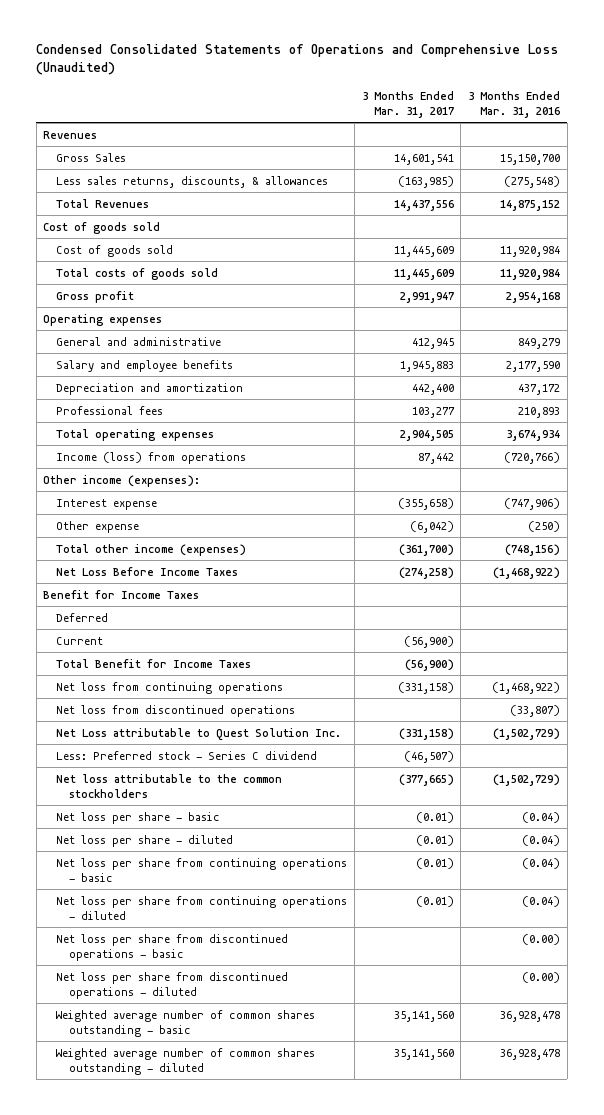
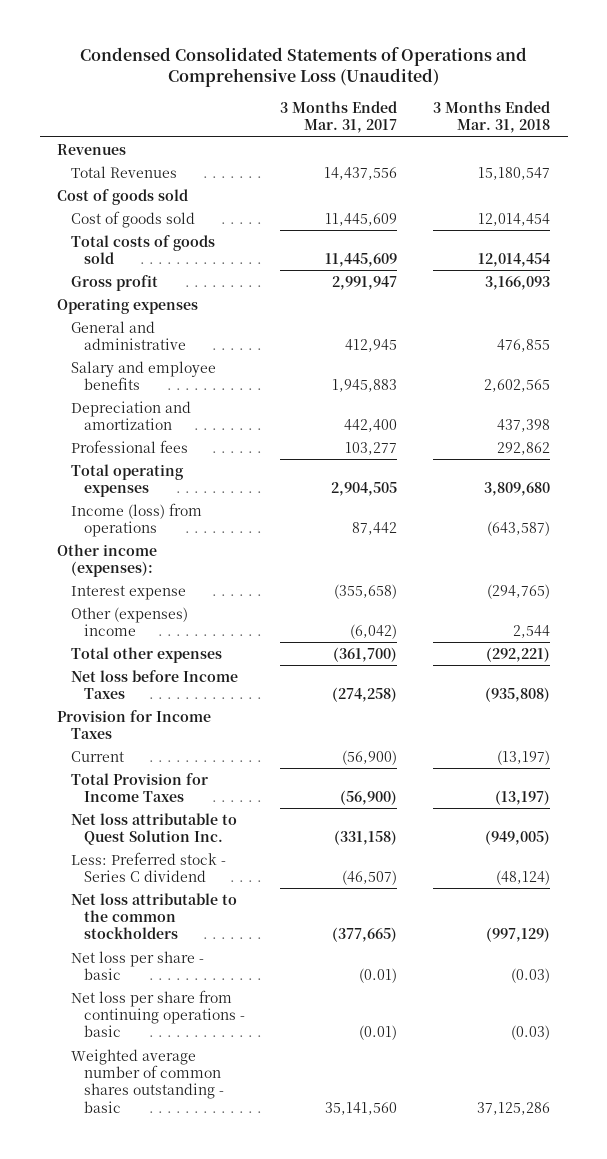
[468,90,561,118] 3 Months Ended Mar. 31, 2016 -> none
none -> [432,100,550,134] 3 Months Ended Mar. 31, 2018
[56,152,127,162] Gross Sales -> none
[56,175,329,188] Less sales returns, discounts, & allowances -> none
[56,612,109,622] Deferred -> none
[56,520,140,533] Other expense -> [70,606,188,636] Other (expenses) income
[56,543,247,556] Total other income (expenses) -> [70,646,222,663] Total other expenses
[56,566,239,576] Net Loss Before Income Taxes -> [70,669,238,699] Net loss before Income Taxes
[43,589,200,599] Benefit for Income Taxes -> [57,709,212,739] Provision for Income Taxes
[56,681,284,694] Net loss from continuing operations -> none
[56,704,296,717] Net loss from discontinued operations -> none
[56,658,252,668] Total Benefit for Income Taxes -> [70,772,208,802] Total Provision for Income Taxes
[56,727,342,741] Net Loss attributable to Quest Solution Inc. -> [70,812,237,845] Net loss attributable to Quest Solution Inc.
[56,834,234,847] Net loss per share - diluted -> none
[56,895,348,920] Net loss per share from continuing operations - diluted -> none
[56,933,289,961] Net loss per share from discontinued operations - basic -> none
[56,971,289,999] Net loss per share from discontinued operations - diluted -> none
[56,1047,316,1075] Weighted average number of common shares outstanding - diluted -> none

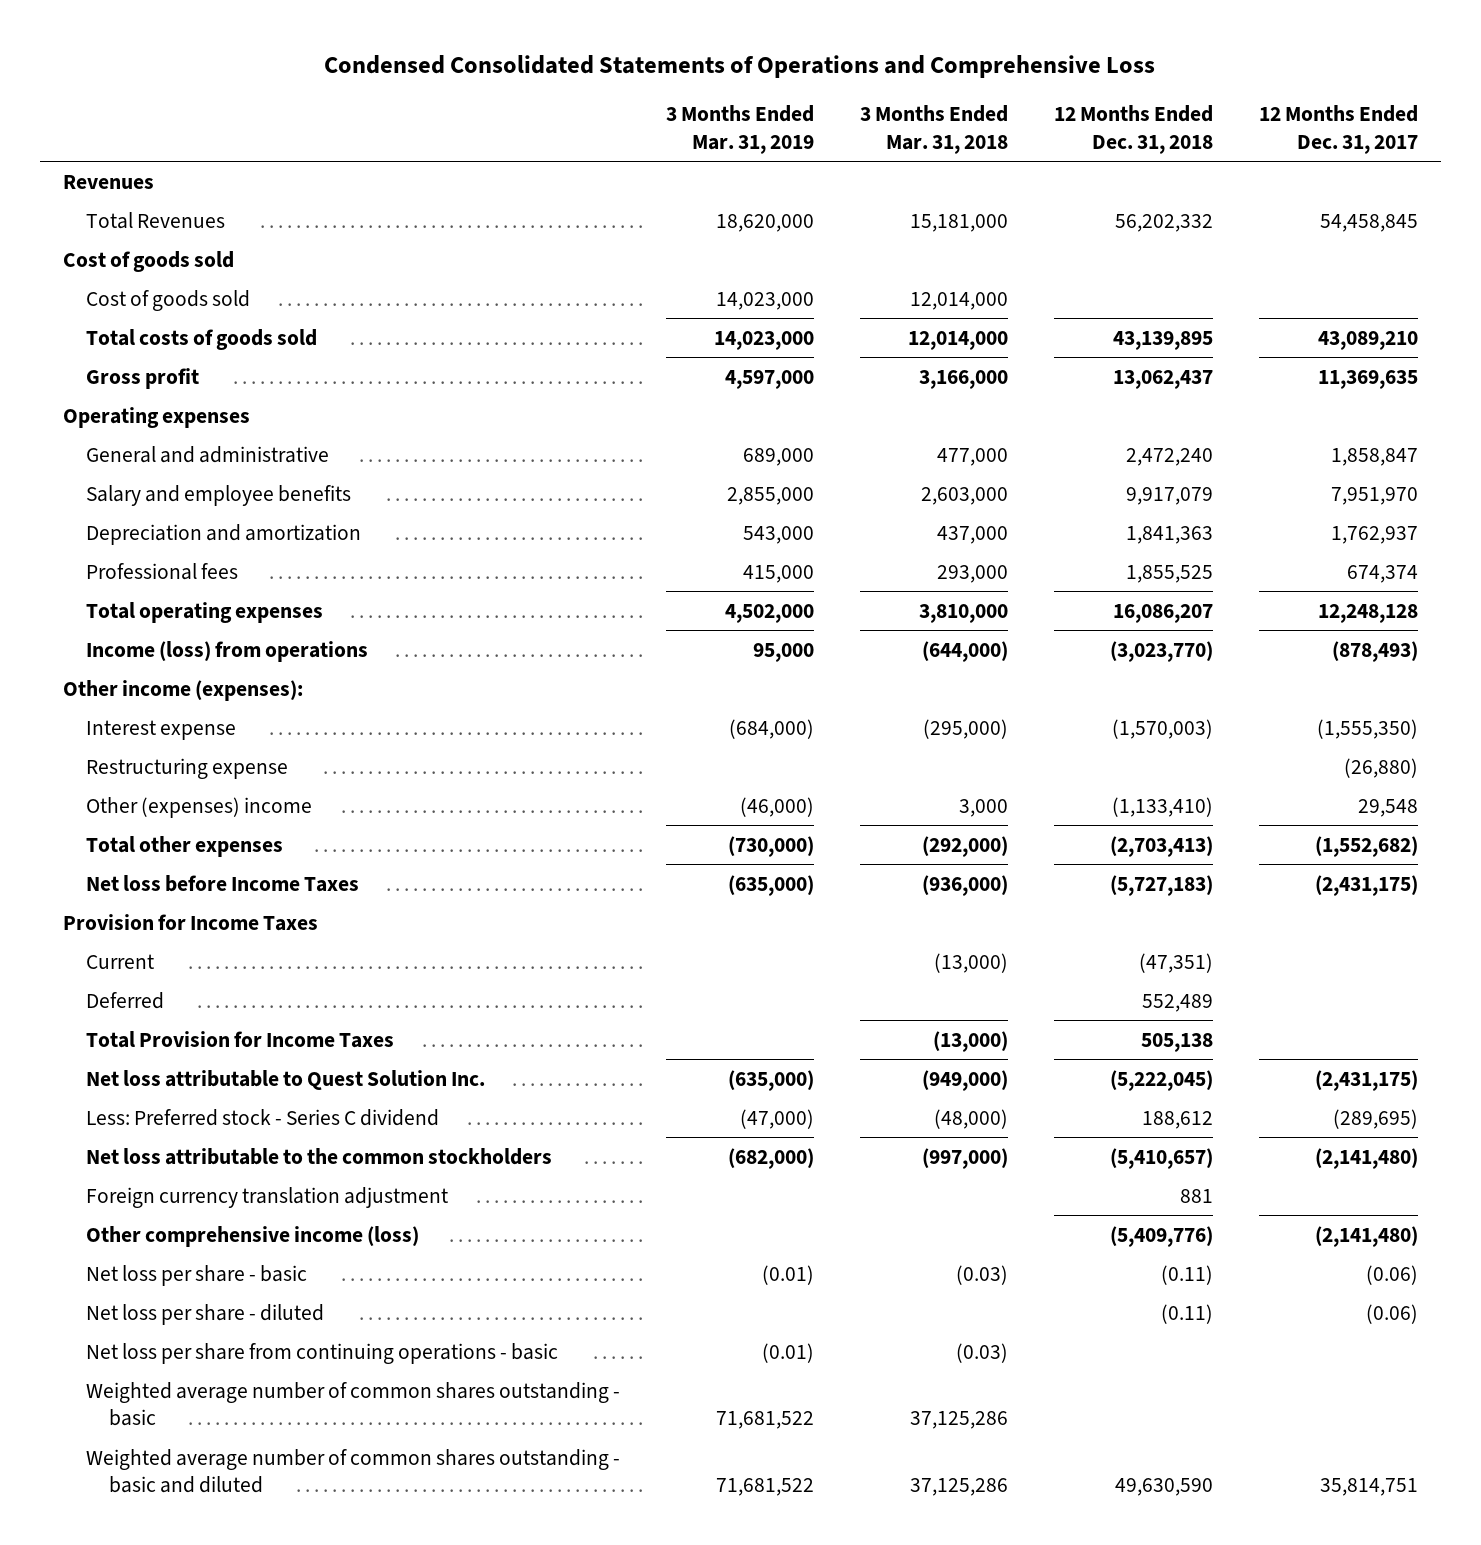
[79,46,527,88] Condensed Consolidated Statements of Operations and Comprehensive Loss (Unaudited) -> [324,55,1156,79] Condensed Consolidated Statements of Operations and Comprehensive Loss
[280,100,398,134] 3 Months Ended Mar. 31, 2017 -> none
none -> [666,105,815,154] 3 Months Ended Mar. 31, 2019
none -> [1053,105,1213,154] 12 Months Ended Dec. 31, 2018
none -> [1258,105,1418,154] 12 Months Ended Dec. 31, 2017
[477,166,550,180] 15,180,547 -> [910,213,1009,232] 15,181,000
[477,212,550,226] 12,014,454 -> [910,291,1009,310] 12,014,000
[477,252,550,267] 12,014,454 -> [908,330,1009,350] 12,014,000
[484,275,550,290] 3,166,093 -> [919,369,1009,389] 3,166,000
[496,338,550,352] 476,855 -> [937,447,1009,466] 477,000
[483,378,550,392] 2,602,565 -> [921,486,1009,505] 2,603,000
[496,418,550,432] 437,398 -> [937,525,1009,544] 437,000
[496,441,550,455] 292,862 -> [937,564,1009,583] 293,000
[483,481,550,496] 3,809,680 -> [919,603,1009,623] 3,810,000
[486,520,550,536] (643,587) -> [922,640,1009,662] (644,000)
[486,583,550,599] (294,765) -> [923,718,1009,739] (295,000)
none -> [86,757,289,779] Restructuring expense
[512,624,550,638] 2,544 -> [959,798,1009,817] 3,000
[485,646,550,662] (292,221) -> [922,835,1009,857] (292,000)
[484,686,550,702] (935,808) -> [922,874,1009,896] (936,000)
[496,749,550,765] (13,197) -> [934,952,1009,973] (13,000)
none -> [86,991,165,1009] Deferred
[494,789,550,805] (13,197) -> [933,1030,1009,1052] (13,000)
[484,829,550,845] (949,005) -> [922,1069,1009,1091] (949,000)
[495,869,550,885] (48,124) -> [934,1108,1009,1129] (48,000)
[485,927,550,943] (997,129) -> [922,1147,1009,1169] (997,000)
none -> [86,1186,449,1208] Foreign currency translation adjustment
none -> [86,1225,420,1247] Other comprehensive income (loss)
none -> [86,1303,325,1325] Net loss per share - diluted
none -> [86,1448,621,1493] Weighted average number of common shares outstanding - basic and diluted

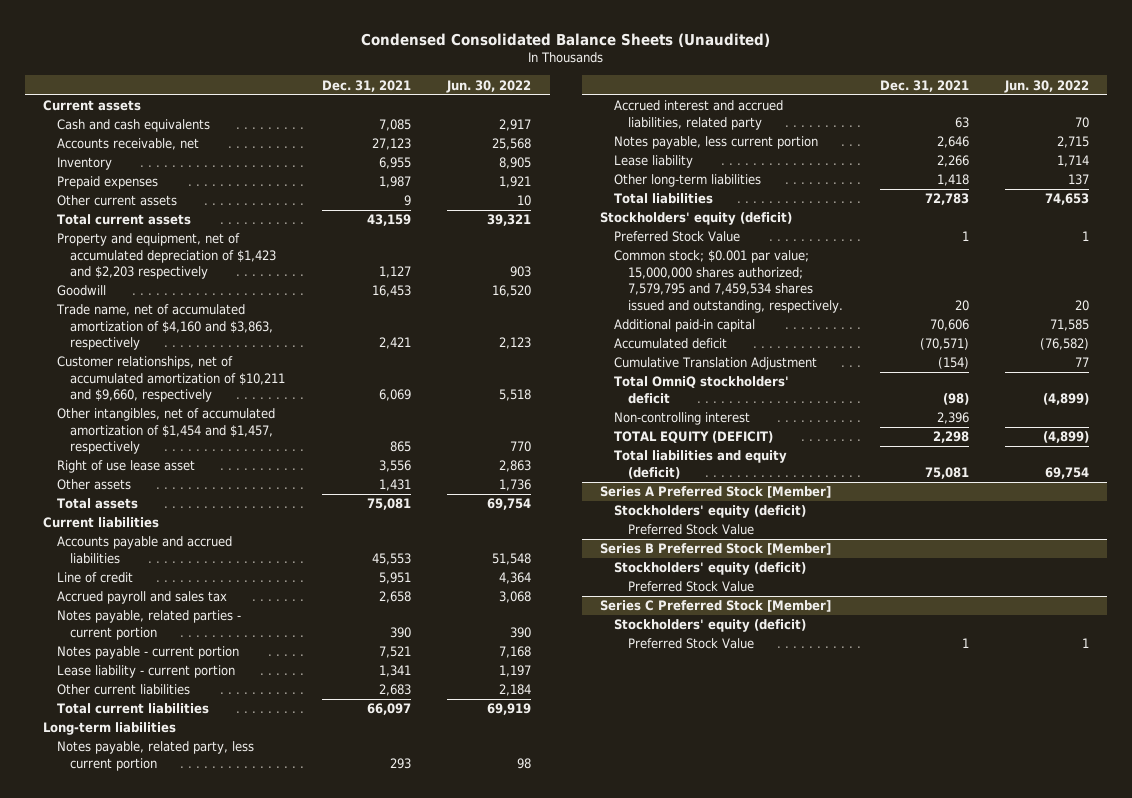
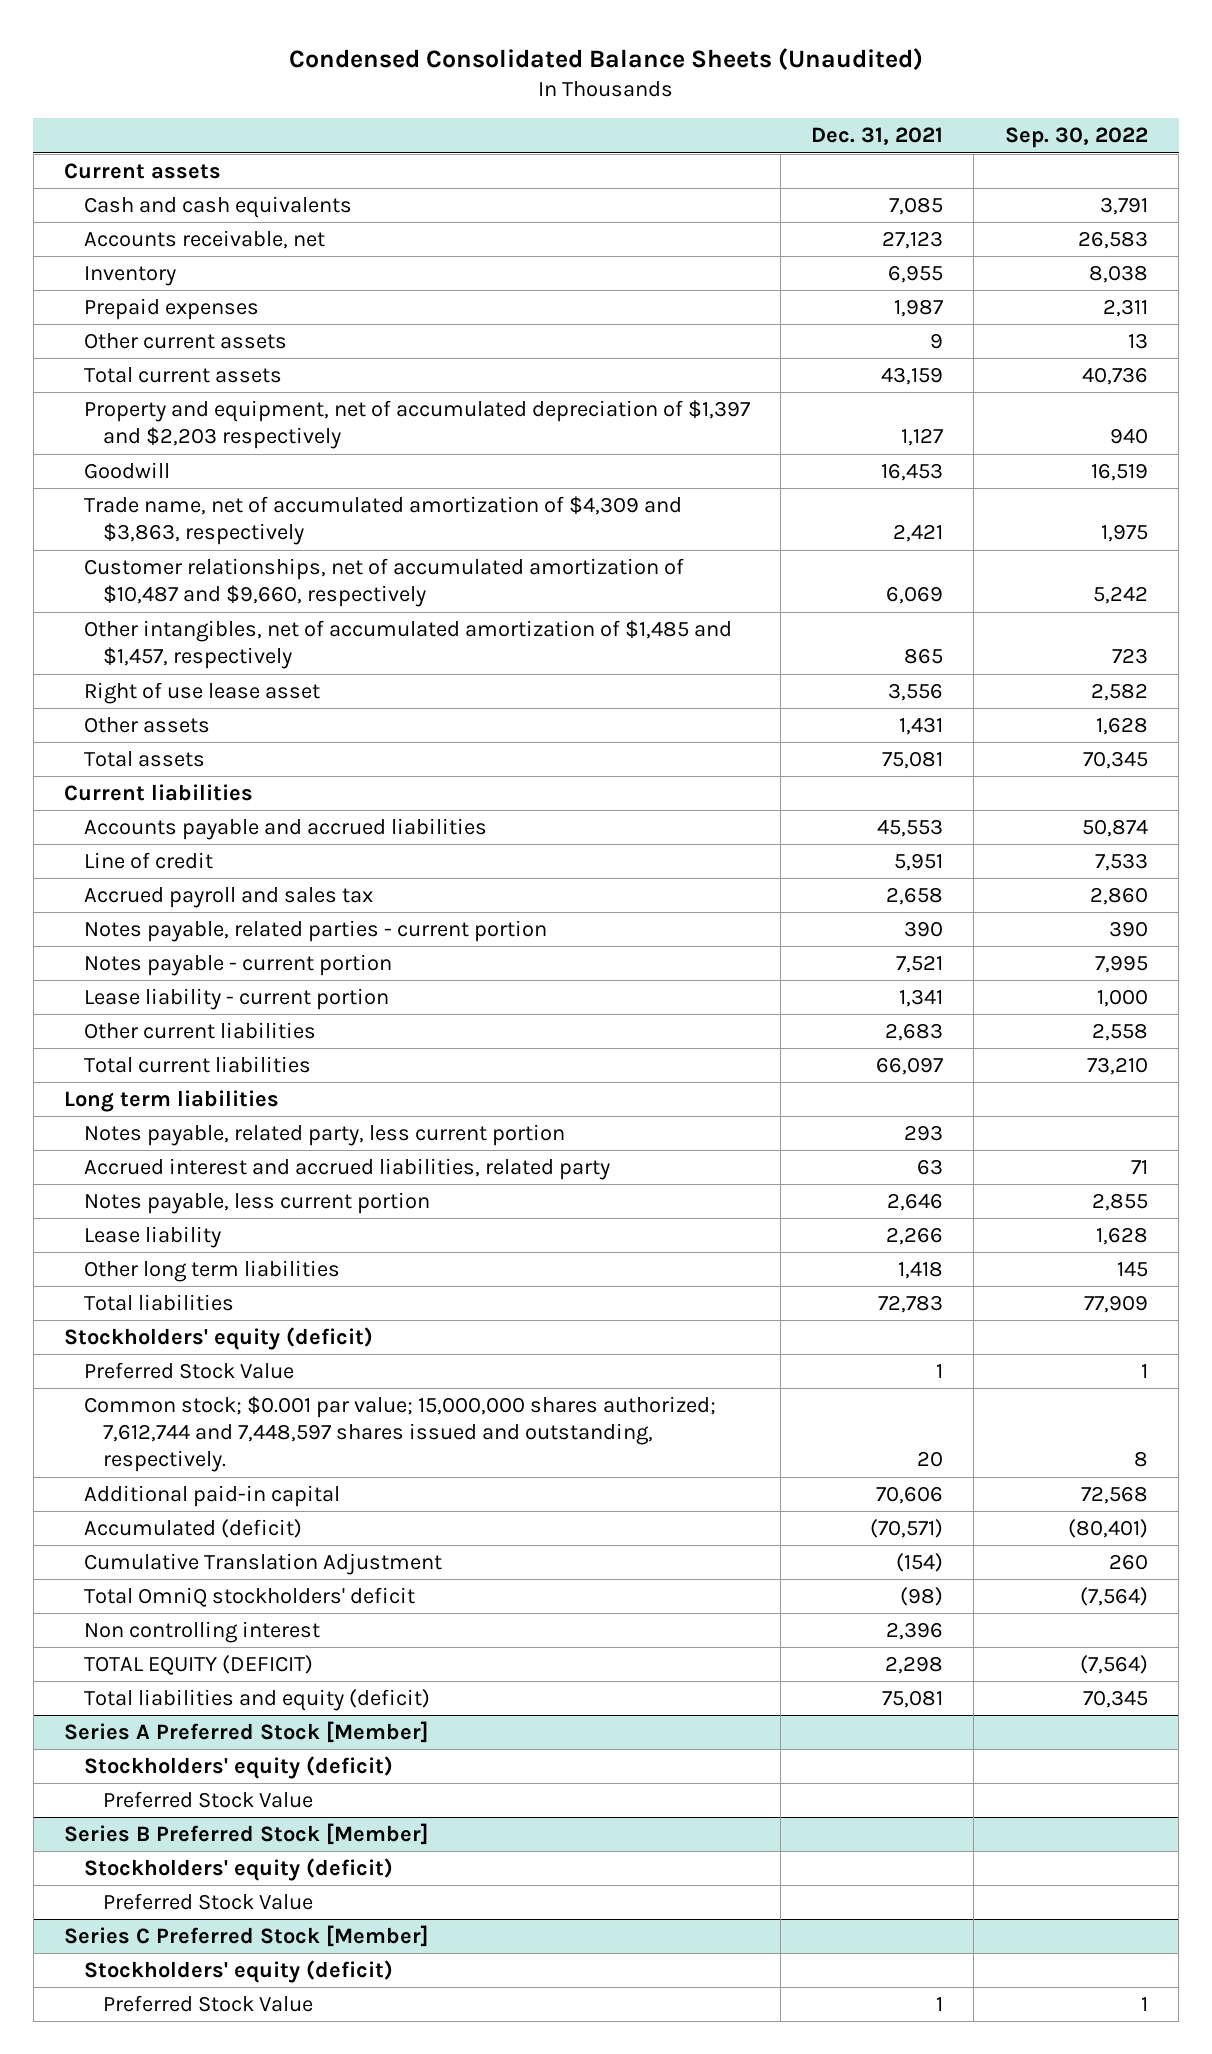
[446,79,532,93] Jun. 30, 2022 -> none
none -> [1004,127,1148,149] Sep. 30, 2022
[56,233,277,280] Property and equipment, net of accumulated depreciation of $1,423 and $2,203 respectively -> [83,400,750,450] Property and equipment, net of accumulated depreciation of $1,397 and $2,203 respectively
[55,304,274,351] Trade name, net of accumulated amortization of $4,160 and $3,863, respectively -> [83,496,682,546] Trade name, net of accumulated amortization of $4,309 and $3,863, respectively
[56,356,286,403] Customer relationships, net of accumulated amortization of $10,211 and $9,660, respectively -> [83,558,684,608] Customer relationships, net of accumulated amortization of $10,487 and $9,660, respectively
[56,408,275,455] Other intangibles, net of accumulated amortization of $1,454 and $1,457, respectively -> [83,620,732,670] Other intangibles, net of accumulated amortization of $1,485 and $1,457, respectively
[42,722,176,736] Long-term liabilities -> [63,1090,279,1113] Long term liabilities
[614,174,762,188] Other long-term liabilities -> [83,1260,340,1283] Other long term liabilities
[614,250,843,313] Common stock; $0.001 par value; 15,000,000 shares authorized; 7,579,795 and 7,459,534 shares issued and outstanding, respectively. -> [83,1396,716,1473] Common stock; $0.001 par value; 15,000,000 shares authorized; 7,612,744 and 7,448,597 shares issued and outstanding, respectively.
[614,338,728,350] Accumulated deficit -> [83,1519,302,1539] Accumulated (deficit)
[614,412,751,426] Non-controlling interest -> [83,1621,320,1644] Non controlling interest

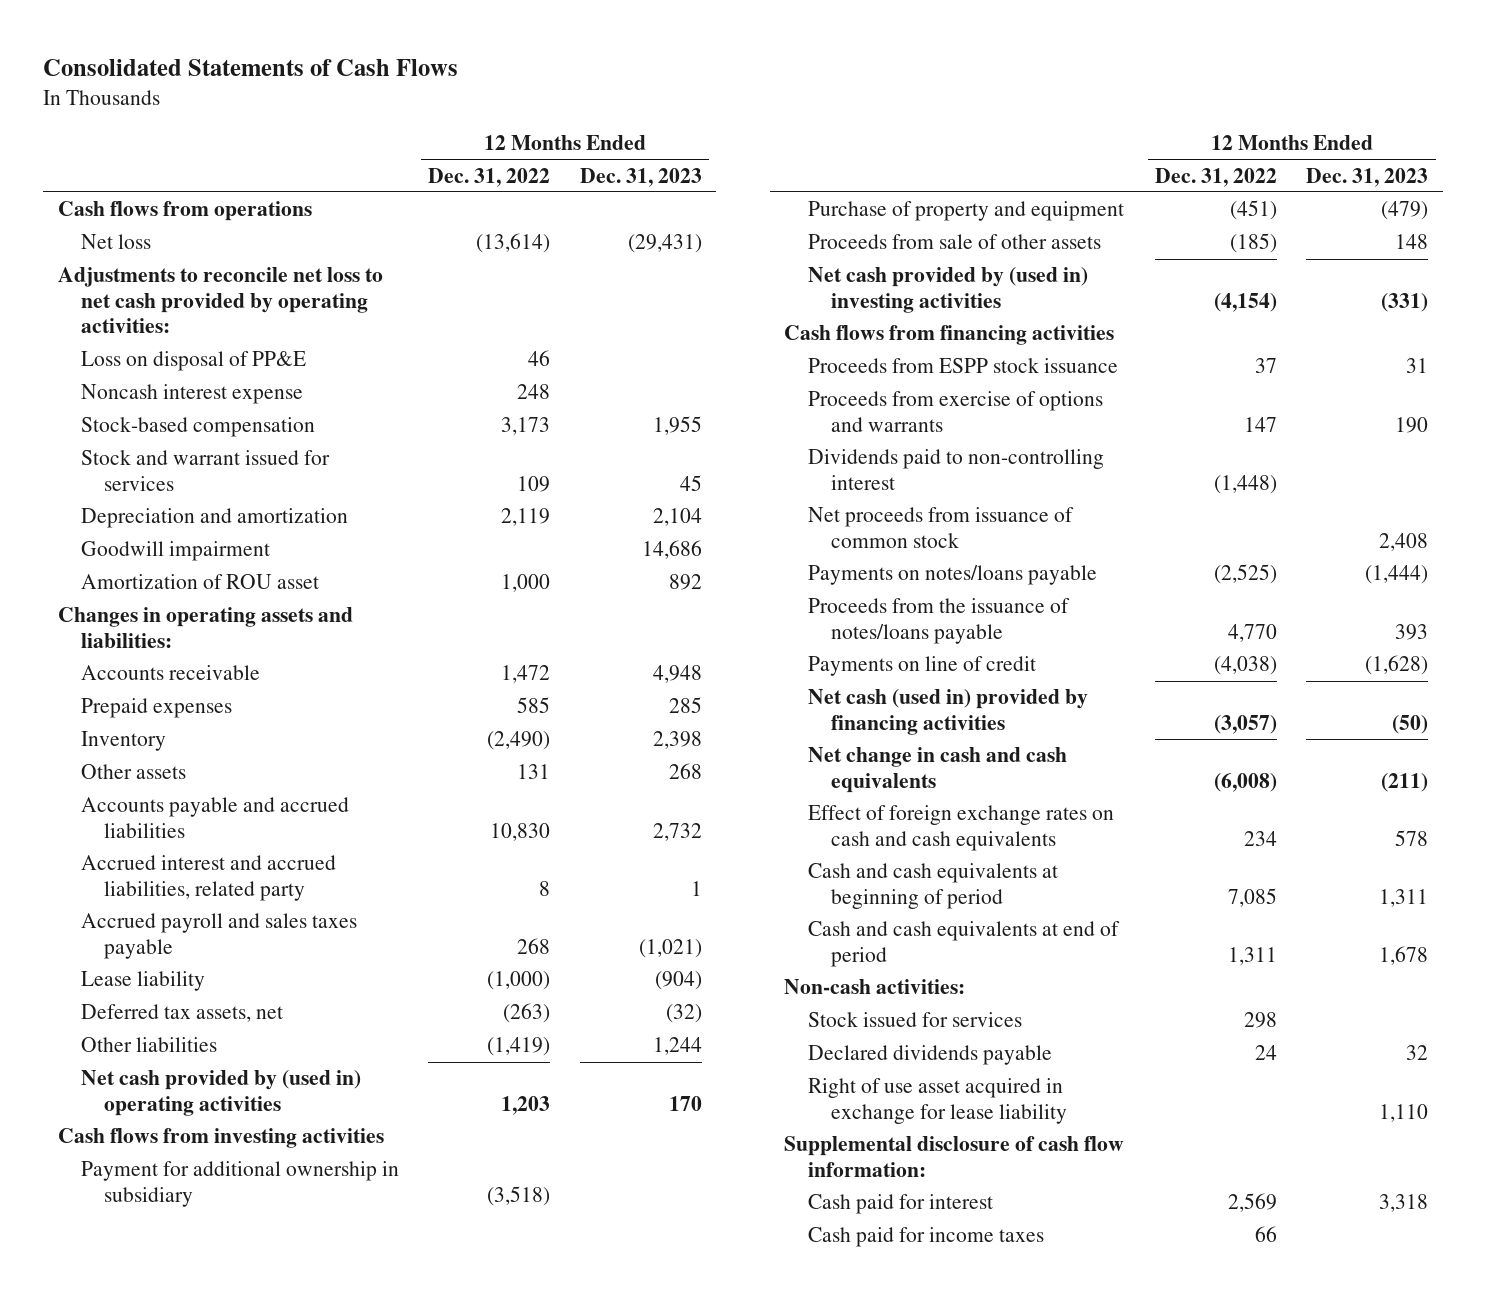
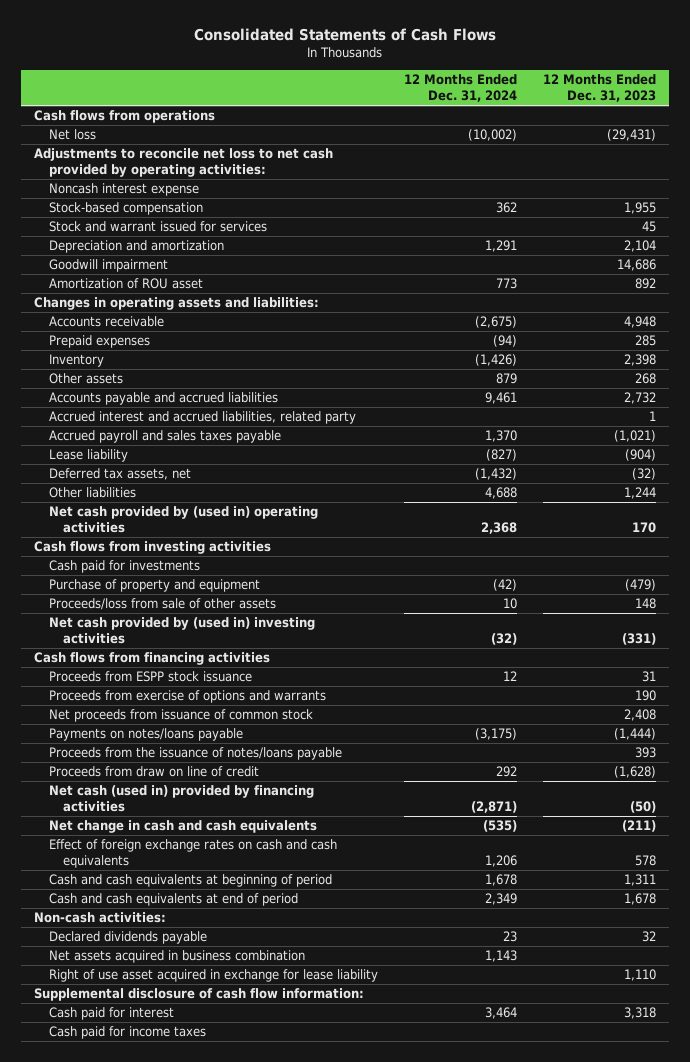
[428,167,551,187] Dec. 31, 2022 -> none
none -> [403,74,517,102] 12 Months Ended Dec. 31, 2024
[81,351,307,372] Loss on disposal of PP&E -> none
[81,1161,400,1207] Payment for additional ownership in subsidiary -> none
none -> [48,560,200,574] Cash paid for investments
[807,234,1101,250] Proceeds from sale of other assets -> [48,598,276,611] Proceeds/loss from sale of other assets
[807,449,1104,490] Dividends paid to non-controlling interest -> none
[807,656,1036,677] Payments on line of credit -> [48,766,259,778] Proceeds from draw on line of credit
[807,1012,1022,1028] Stock issued for services -> none
none -> [48,950,305,964] Net assets acquired in business combination

